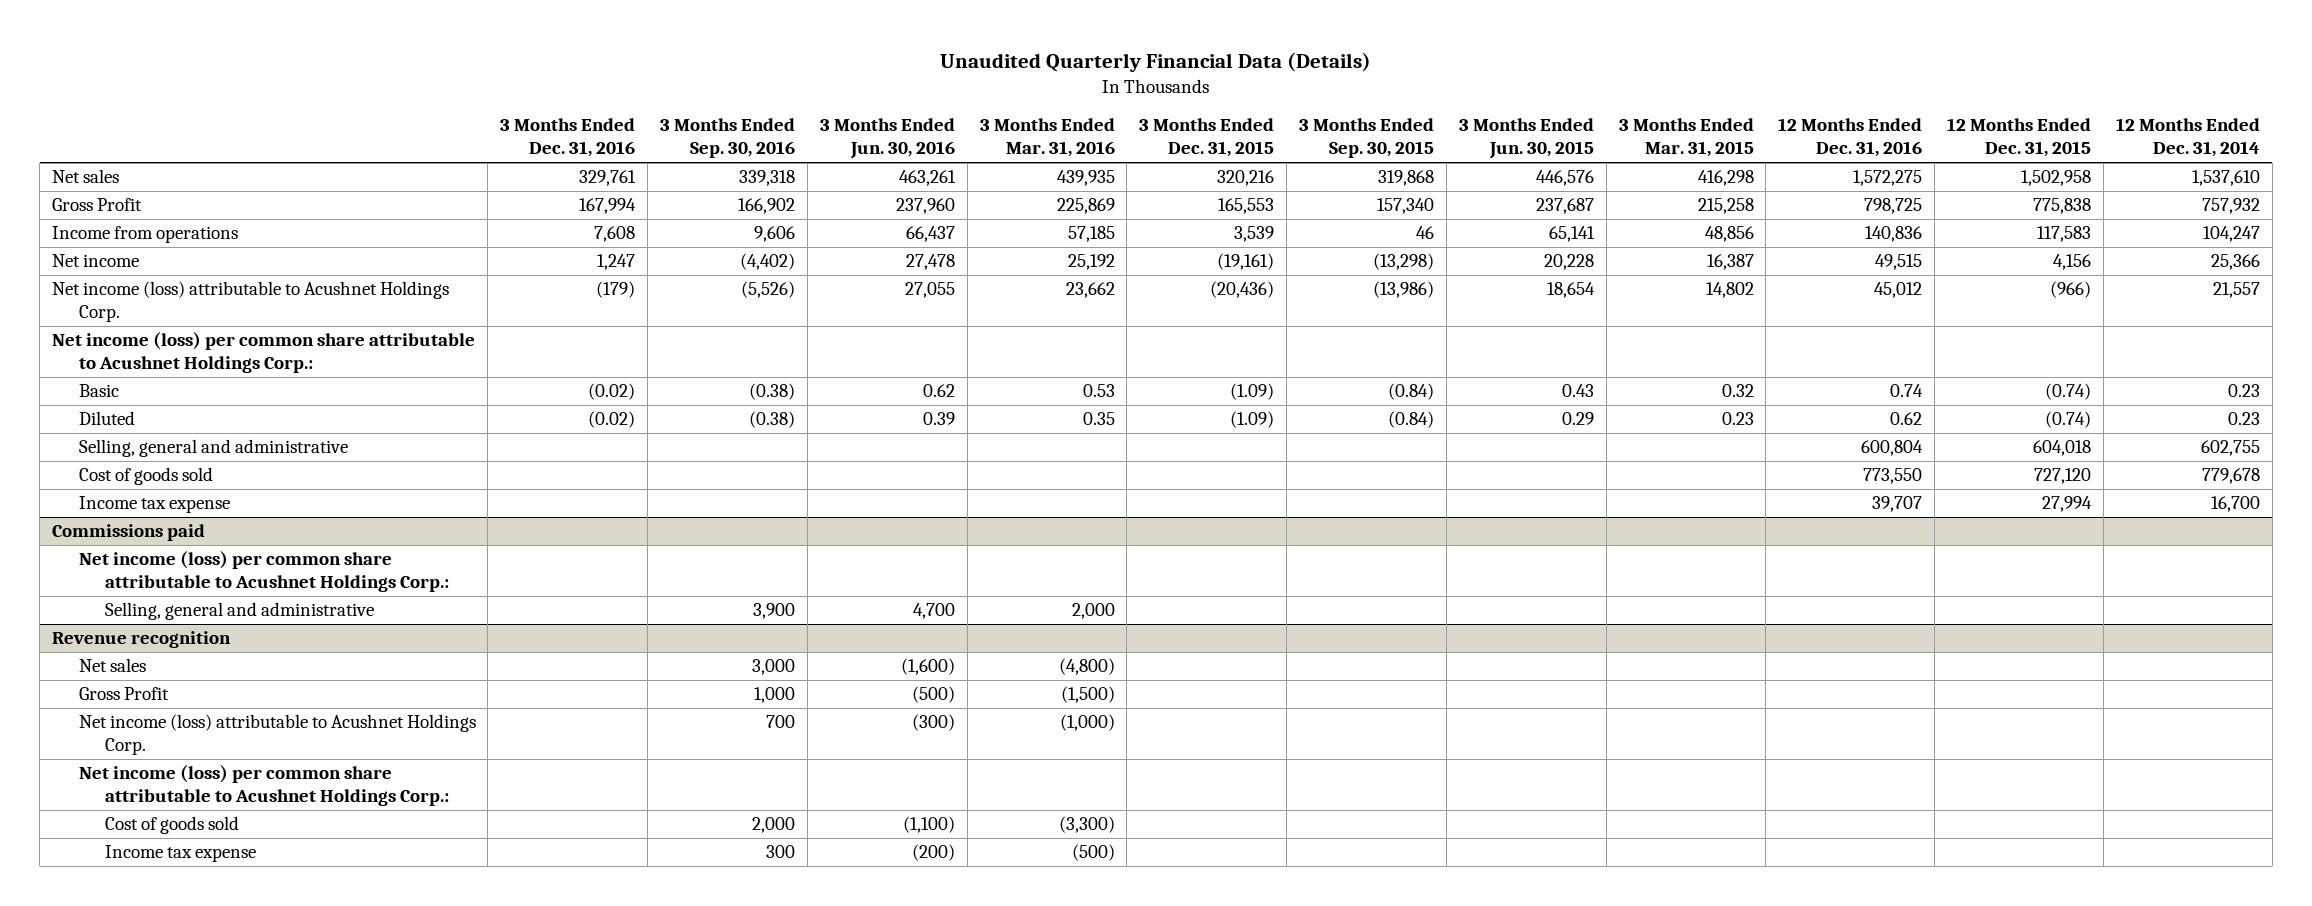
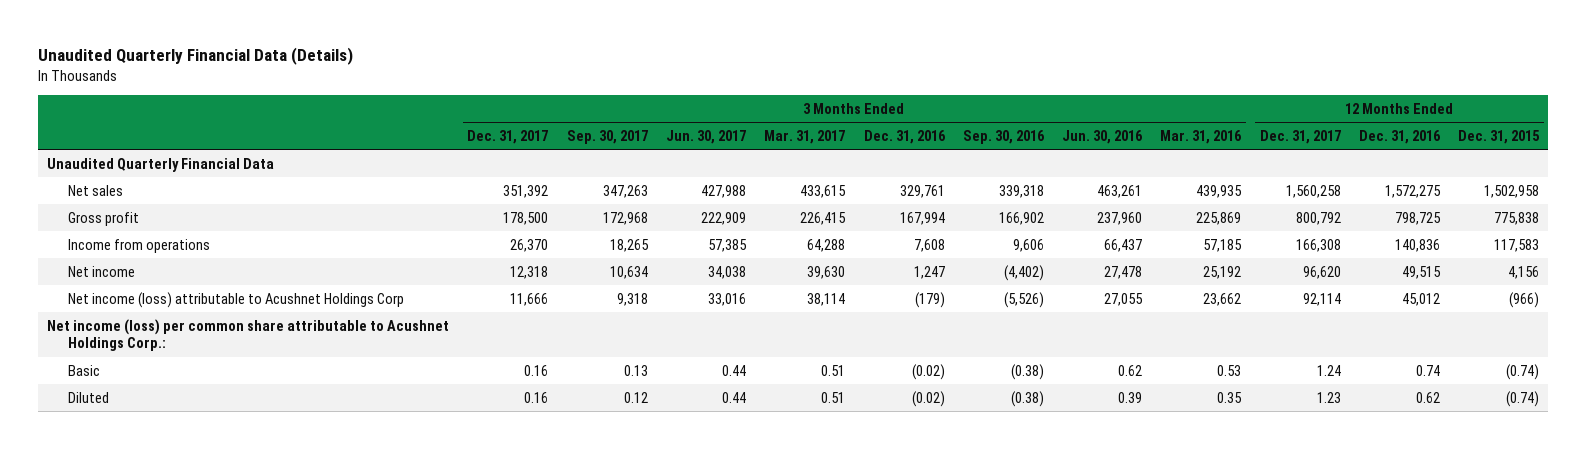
[1139,118,1275,158] 3 Months Ended Dec. 31, 2015 -> none
[1299,118,1435,159] 3 Months Ended Sep. 30, 2015 -> none
[1458,118,1594,160] 3 Months Ended Jun. 30, 2015 -> none
[1618,118,1754,158] 3 Months Ended Mar. 31, 2015 -> none
[2115,118,2260,158] 12 Months Ended Dec. 31, 2014 -> none
none -> [467,129,549,144] Dec. 31, 2017
none -> [566,129,648,144] Sep. 30, 2017
none -> [665,129,746,144] Jun. 30, 2017
none -> [764,129,846,144] Mar. 31, 2017
none -> [1259,129,1341,144] Dec. 31, 2017
none -> [47,157,275,172] Unaudited Quarterly Financial Data
[52,198,143,212] Gross Profit -> [67,211,139,226] Gross profit
[52,281,450,323] Net income (loss) attributable to Acushnet Holdings Corp. -> [67,291,404,308] Net income (loss) attributable to Acushnet Holdings Corp
[78,439,348,458] Selling, general and administrative -> none
[78,467,213,486] Cost of goods sold -> none
[78,496,230,514] Income tax expense -> none
[52,524,206,542] Commissions paid -> none
[78,551,450,593] Net income (loss) per common share attributable to Acushnet Holdings Corp.: -> none
[105,602,375,621] Selling, general and administrative -> none
[52,631,232,649] Revenue recognition -> none
[78,658,146,673] Net sales -> none
[78,687,169,701] Gross Profit -> none
[78,714,476,756] Net income (loss) attributable to Acushnet Holdings Corp. -> none
[78,765,450,807] Net income (loss) per common share attributable to Acushnet Holdings Corp.: -> none
[105,816,240,835] Cost of goods sold -> none
[105,845,257,863] Income tax expense -> none

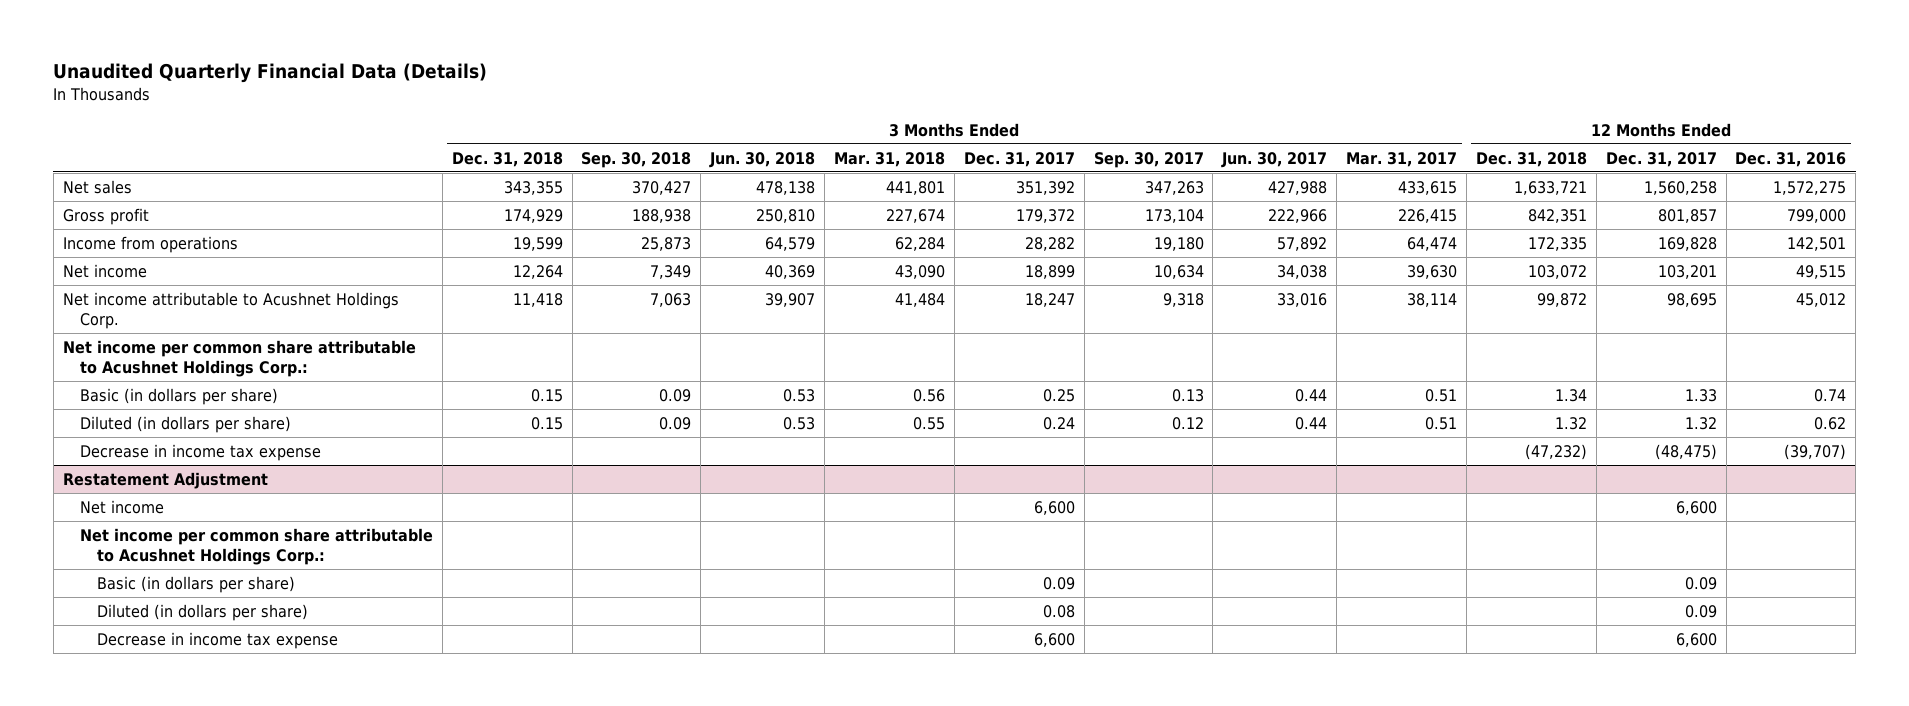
[863,129,946,144] Dec. 31, 2016 -> none
[962,129,1045,144] Sep. 30, 2016 -> none
[1062,129,1144,144] Jun. 30, 2016 -> none
[1160,129,1243,144] Mar. 31, 2016 -> none
[1458,129,1541,144] Dec. 31, 2015 -> none
none -> [451,151,563,167] Dec. 31, 2018
none -> [581,151,692,168] Sep. 30, 2018
none -> [709,151,816,168] Jun. 30, 2018
none -> [834,151,946,167] Mar. 31, 2018
none -> [1475,151,1587,167] Dec. 31, 2018
[47,157,275,172] Unaudited Quarterly Financial Data -> none
[503,211,549,225] 178,500 -> [1015,208,1075,223] 179,372
[602,211,648,225] 172,968 -> [1144,208,1204,223] 173,104
[700,211,746,225] 222,909 -> [1268,208,1328,223] 222,966
[1295,211,1341,225] 800,792 -> [1657,208,1717,223] 801,857
[1394,211,1441,225] 798,725 -> [1787,208,1847,223] 799,000
[510,238,549,252] 26,370 -> [1024,236,1075,251] 28,282
[609,238,649,252] 18,265 -> [1153,236,1204,251] 19,180
[707,238,747,252] 57,385 -> [1277,236,1328,251] 57,892
[807,238,846,252] 64,288 -> [1407,236,1458,251] 64,474
[1295,238,1341,252] 166,308 -> [1657,236,1717,251] 169,828
[1394,238,1440,252] 140,836 -> [1787,236,1847,251] 142,501
[510,265,549,279] 12,318 -> [1024,264,1075,279] 18,899
[1302,265,1341,279] 96,620 -> [1657,264,1717,279] 103,201
[67,291,404,308] Net income (loss) attributable to Acushnet Holdings Corp -> [62,291,399,329] Net income attributable to Acushnet Holdings Corp.
[510,292,549,306] 11,666 -> [1024,292,1075,307] 18,247
[1302,292,1341,306] 92,114 -> [1666,292,1717,307] 98,695
[47,318,450,352] Net income (loss) per common share attributable to Acushnet Holdings Corp.: -> [62,339,416,377] Net income per common share attributable to Acushnet Holdings Corp.:
[67,364,100,376] Basic -> [79,387,278,405] Basic (in dollars per share)
[524,364,549,376] 0.16 -> [1042,388,1075,402] 0.25
[1316,364,1341,376] 1.24 -> [1684,388,1717,402] 1.33
[67,391,109,403] Diluted -> [79,415,291,433] Diluted (in dollars per share)
[524,391,549,403] 0.16 -> [1042,416,1075,430] 0.24
[1316,391,1341,403] 1.23 -> [1684,416,1717,430] 1.32
none -> [79,443,321,461] Decrease in income tax expense
none -> [62,471,268,489] Restatement Adjustment
none -> [79,499,164,514] Net income
none -> [79,527,433,565] Net income per common share attributable to Acushnet Holdings Corp.:
none -> [97,575,296,593] Basic (in dollars per share)
none -> [97,603,309,621] Diluted (in dollars per share)
none -> [97,631,339,649] Decrease in income tax expense

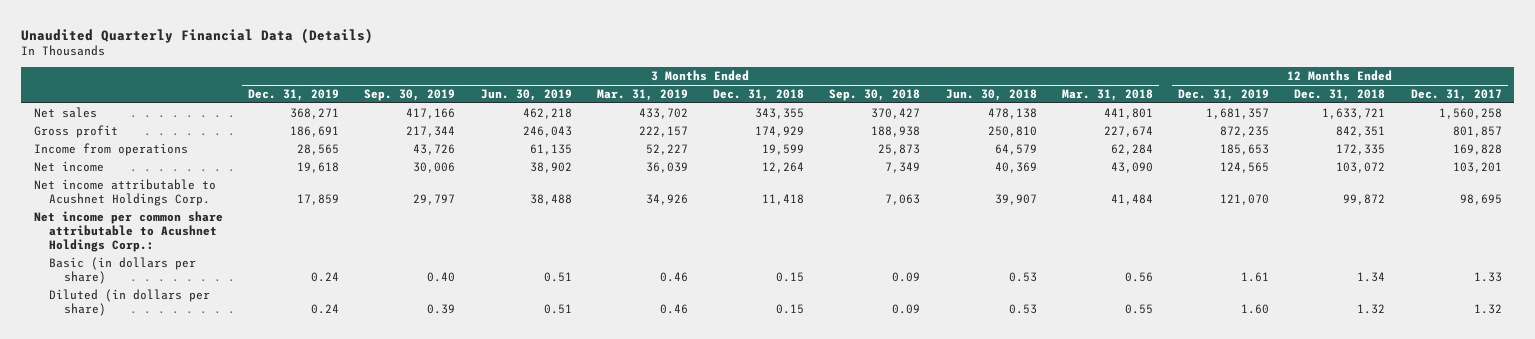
[963,151,1075,167] Dec. 31, 2017 -> none
[1093,151,1204,168] Sep. 30, 2017 -> none
[1221,151,1328,168] Jun. 30, 2017 -> none
[1346,151,1458,167] Mar. 31, 2017 -> none
[1735,151,1847,167] Dec. 31, 2016 -> none
none -> [248,89,340,102] Dec. 31, 2019
none -> [364,89,456,102] Sep. 30, 2019
none -> [480,89,572,102] Jun. 30, 2019
none -> [596,89,688,102] Mar. 31, 2019
none -> [1178,89,1270,102] Dec. 31, 2019
[79,443,321,461] Decrease in income tax expense -> none
[62,471,268,489] Restatement Adjustment -> none
[79,499,164,514] Net income -> none
[79,527,433,565] Net income per common share attributable to Acushnet Holdings Corp.: -> none
[97,575,296,593] Basic (in dollars per share) -> none
[97,603,309,621] Diluted (in dollars per share) -> none
[97,631,339,649] Decrease in income tax expense -> none

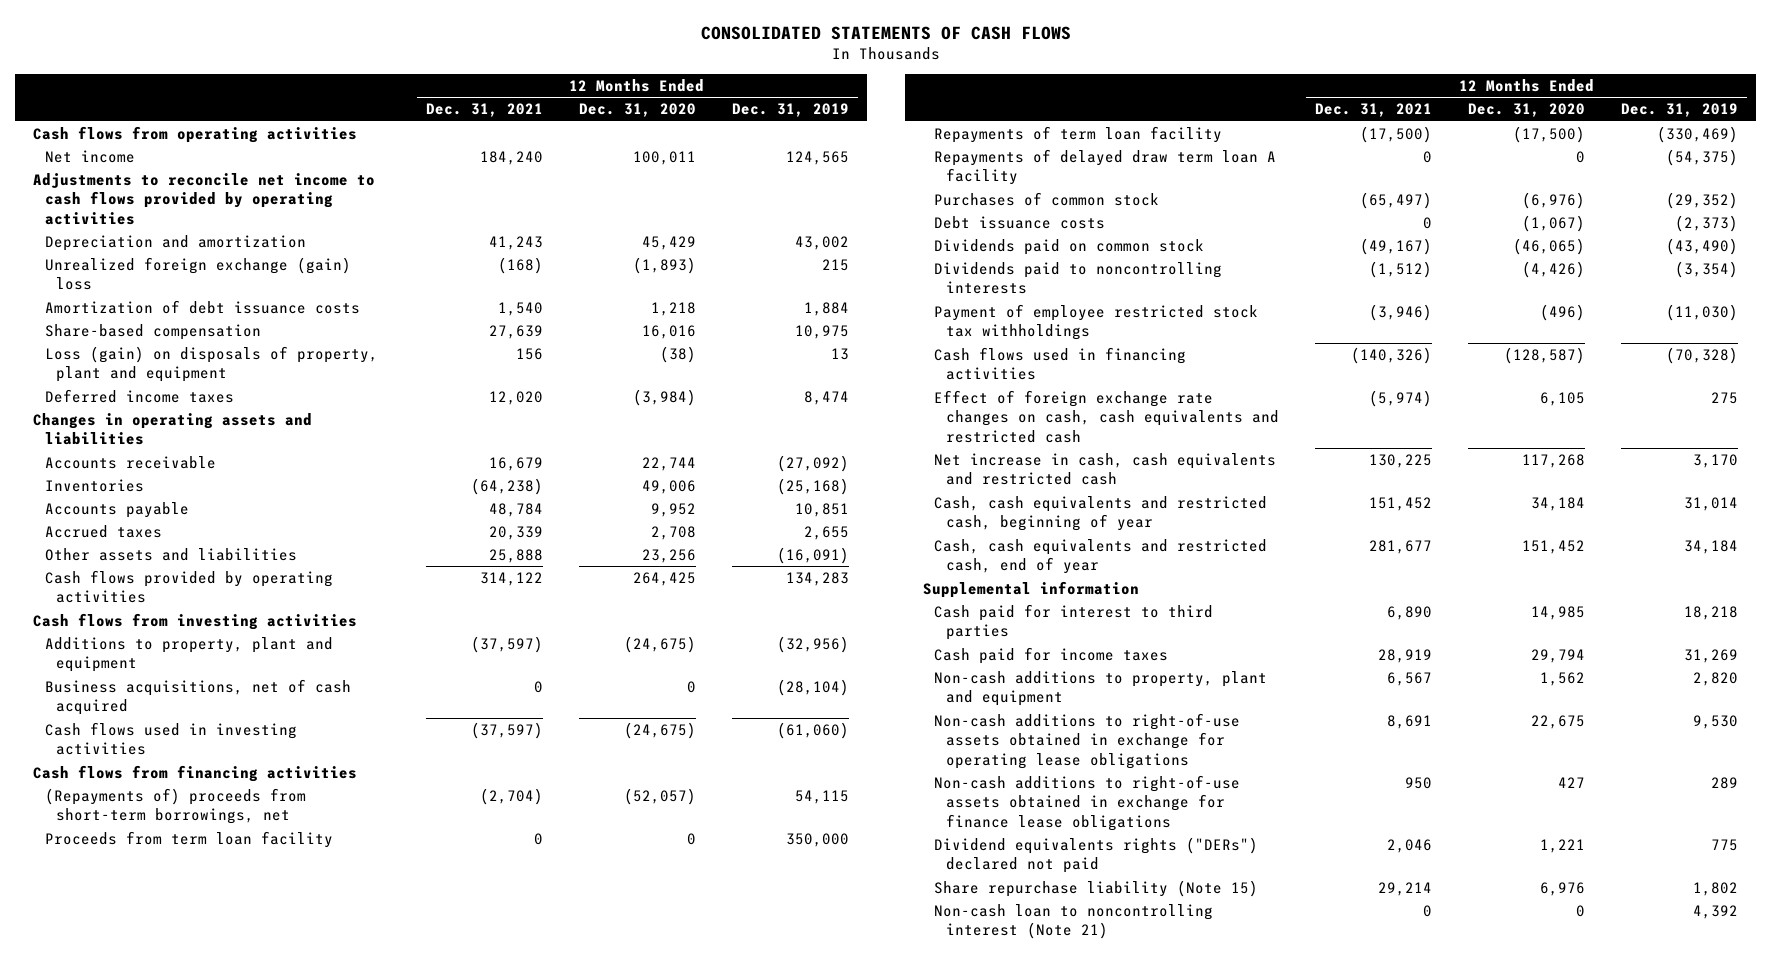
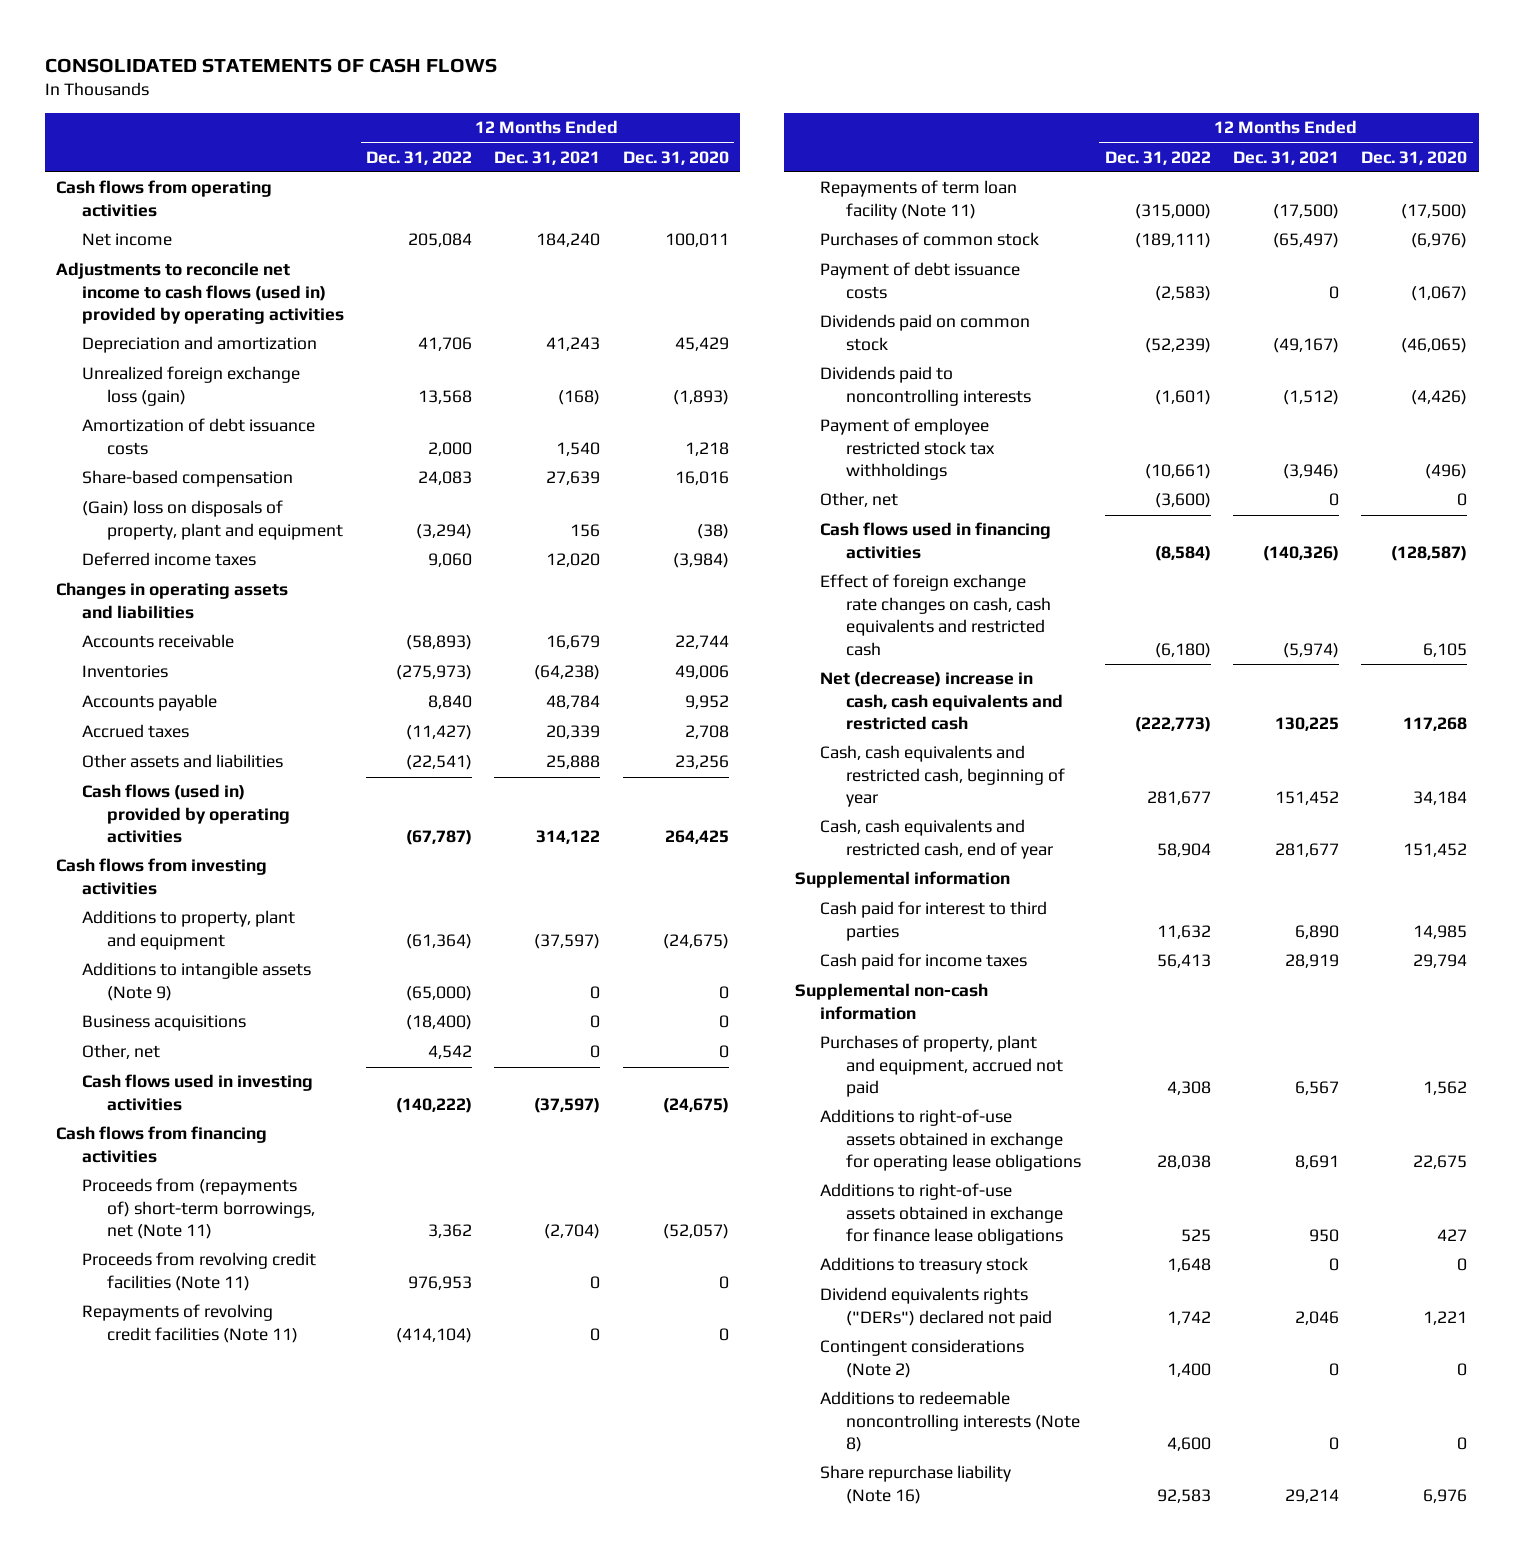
[731,103,849,118] Dec. 31, 2019 -> none
none -> [366,150,473,165] Dec. 31, 2022
[33,172,376,225] Adjustments to reconcile net income to cash flows provided by operating activities -> [56,262,344,325] Adjustments to reconcile net income to cash flows (used in) provided by operating activities
[44,256,351,291] Unrealized foreign exchange (gain) loss -> [81,366,300,406] Unrealized foreign exchange loss (gain)
[44,345,378,383] Loss (gain) on disposals of property, plant and equipment -> [81,500,344,540] (Gain) loss on disposals of property, plant and equipment
[44,569,333,604] Cash flows provided by operating activities -> [81,784,291,844] Cash flows (used in) provided by operating activities
none -> [81,962,311,1001] Additions to intangible assets (Note 9)
[44,678,351,716] Business acquisitions, net of cash acquired -> [81,1015,246,1032] Business acquisitions
none -> [81,1044,160,1060] Other, net
[44,830,333,848] Proceeds from term loan facility -> none
[934,148,1277,186] Repayments of delayed draw term loan A facility -> none
[44,787,306,825] (Repayments of) proceeds from short-term borrowings, net -> [81,1178,316,1240] Proceeds from (repayments of) short-term borrowings, net (Note 11)
none -> [81,1252,316,1291] Proceeds from revolving credit facilities (Note 11)
none -> [81,1304,299,1343] Repayments of revolving credit facilities (Note 11)
[934,125,1223,143] Repayments of term loan facility -> [820,180,1018,220] Repayments of term loan facility (Note 11)
[934,215,1106,229] Debt issuance costs -> [820,262,1021,299] Payment of debt issuance costs
none -> [820,492,899,508] Other, net
[934,452,1277,486] Net increase in cash, cash equivalents and restricted cash -> [820,671,1064,731] Net (decrease) increase in cash, cash equivalents and restricted cash
none -> [794,983,988,1020] Supplemental non-cash information
[934,670,1268,707] Non-cash additions to property, plant and equipment -> [820,1035,1064,1098] Purchases of property, plant and equipment, accrued not paid
[934,712,1241,769] Non-cash additions to right-of-use assets obtained in exchange for operating lease obligations -> [820,1109,1082,1172] Additions to right-of-use assets obtained in exchange for operating lease obligations
[934,774,1241,831] Non-cash additions to right-of-use assets obtained in exchange for finance lease obligations -> [820,1183,1064,1246] Additions to right-of-use assets obtained in exchange for finance lease obligations
none -> [820,1257,1029,1275] Additions to treasury stock
[934,903,1214,940] Non-cash loan to noncontrolling interest (Note 21) -> none
none -> [820,1339,1025,1378] Contingent considerations (Note 2)
none -> [820,1391,1081,1453] Additions to redeemable noncontrolling interests (Note 8)
[934,879,1259,897] Share repurchase liability (Note 15) -> [820,1465,1012,1504] Share repurchase liability (Note 16)

